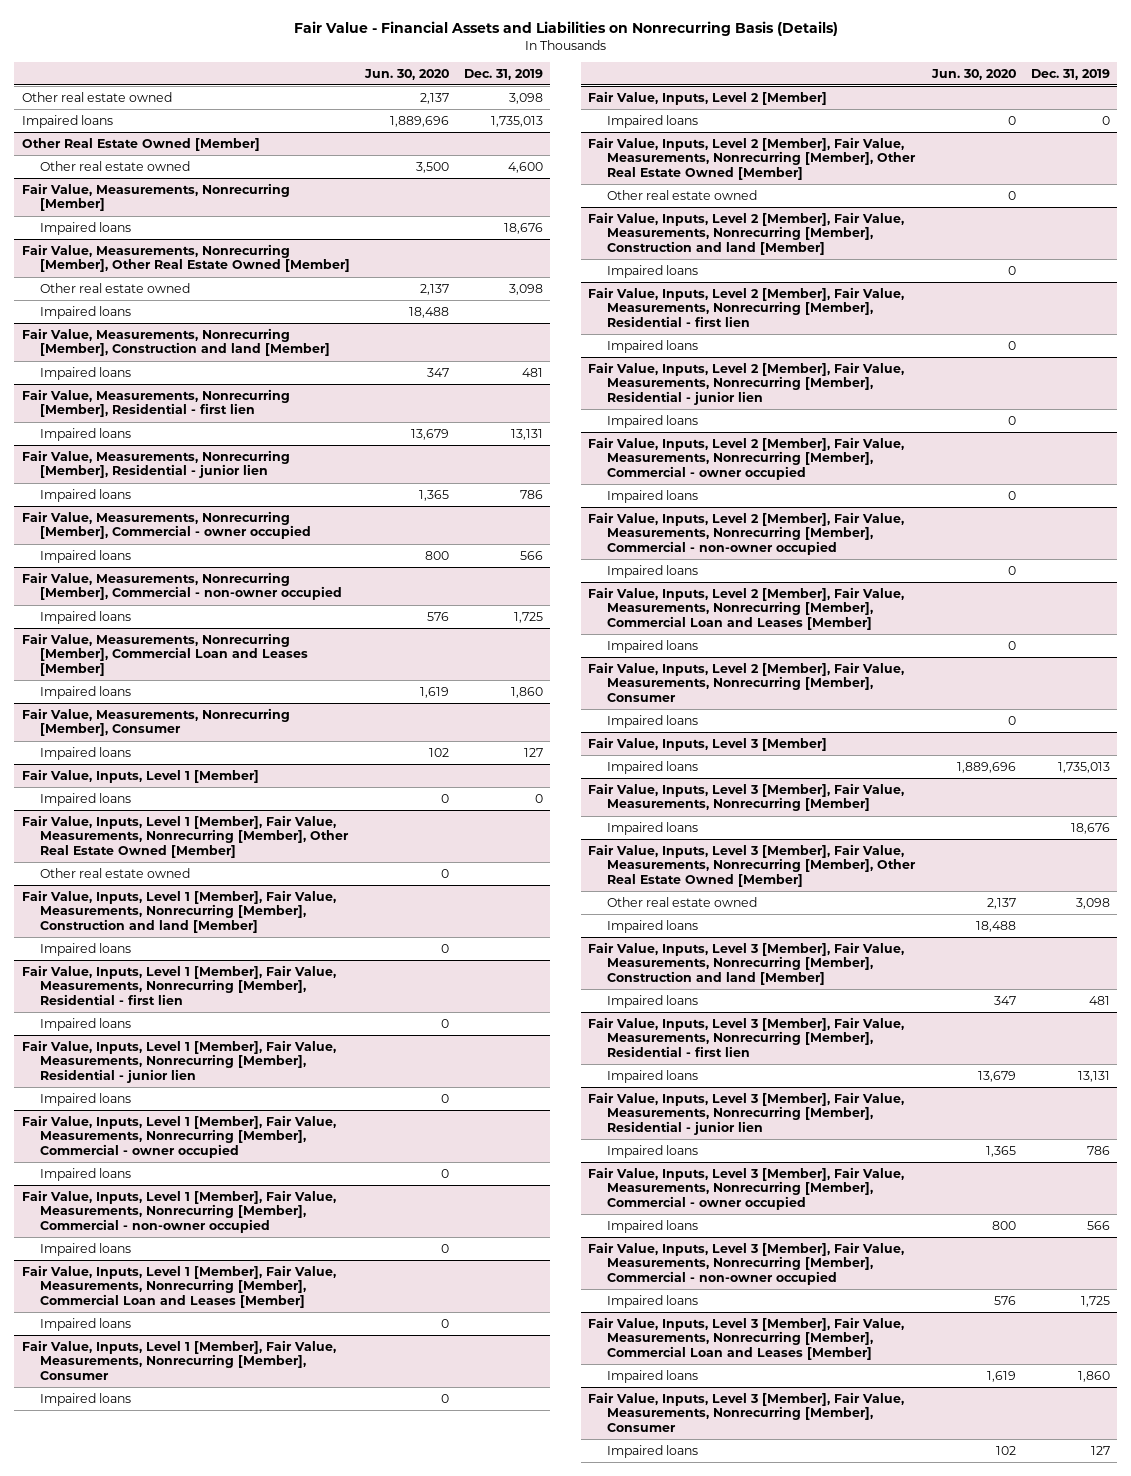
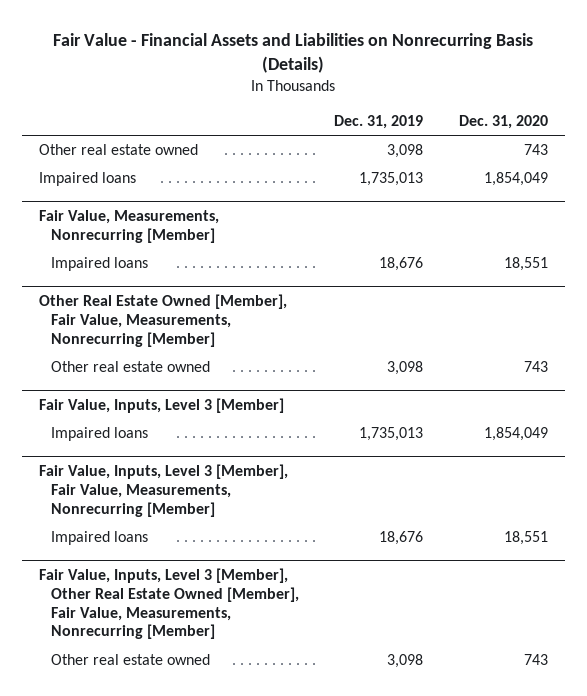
[363,68,449,80] Jun. 30, 2020 -> none
none -> [458,114,548,129] Dec. 31, 2020
[21,137,260,151] Other Real Estate Owned [Member] -> none
[40,160,191,171] Other real estate owned -> none
[21,243,351,273] Fair Value, Measurements, Nonrecurring [Member], Other Real Estate Owned [Member] -> [39,293,288,347] Other Real Estate Owned [Member], Fair Value, Measurements, Nonrecurring [Member]
[40,305,132,319] Impaired loans -> none
[21,327,331,357] Fair Value, Measurements, Nonrecurring [Member], Construction and land [Member] -> none
[40,366,132,380] Impaired loans -> none
[21,388,290,418] Fair Value, Measurements, Nonrecurring [Member], Residential - first lien -> none
[40,427,132,441] Impaired loans -> none
[21,449,290,479] Fair Value, Measurements, Nonrecurring [Member], Residential - junior lien -> none
[40,488,132,502] Impaired loans -> none
[21,510,312,540] Fair Value, Measurements, Nonrecurring [Member], Commercial - owner occupied -> none
[40,549,132,563] Impaired loans -> none
[21,571,343,601] Fair Value, Measurements, Nonrecurring [Member], Commercial - non-owner occupied -> none
[40,610,132,624] Impaired loans -> none
[21,632,309,677] Fair Value, Measurements, Nonrecurring [Member], Commercial Loan and Leases [Member] -> none
[40,685,132,699] Impaired loans -> none
[21,707,290,737] Fair Value, Measurements, Nonrecurring [Member], Consumer -> none
[40,746,132,760] Impaired loans -> none
[21,768,259,783] Fair Value, Inputs, Level 1 [Member] -> none
[40,792,132,806] Impaired loans -> none
[21,814,350,859] Fair Value, Inputs, Level 1 [Member], Fair Value, Measurements, Nonrecurring [Member], Other Real Estate Owned [Member] -> none
[40,867,191,878] Other real estate owned -> none
[21,889,336,934] Fair Value, Inputs, Level 1 [Member], Fair Value, Measurements, Nonrecurring [Member], Construction and land [Member] -> none
[40,942,132,956] Impaired loans -> none
[21,964,336,1006] Fair Value, Inputs, Level 1 [Member], Fair Value, Measurements, Nonrecurring [Member], Residential - first lien -> none
[40,1017,132,1031] Impaired loans -> none
[21,1039,336,1084] Fair Value, Inputs, Level 1 [Member], Fair Value, Measurements, Nonrecurring [Member], Residential - junior lien -> none
[40,1092,132,1106] Impaired loans -> none
[21,1114,336,1159] Fair Value, Inputs, Level 1 [Member], Fair Value, Measurements, Nonrecurring [Member], Commercial - owner occupied -> none
[40,1167,132,1181] Impaired loans -> none
[21,1189,336,1234] Fair Value, Inputs, Level 1 [Member], Fair Value, Measurements, Nonrecurring [Member], Commercial - non-owner occupied -> none
[40,1242,132,1256] Impaired loans -> none
[21,1264,336,1309] Fair Value, Inputs, Level 1 [Member], Fair Value, Measurements, Nonrecurring [Member], Commercial Loan and Leases [Member] -> none
[40,1317,132,1331] Impaired loans -> none
[21,1339,336,1381] Fair Value, Inputs, Level 1 [Member], Fair Value, Measurements, Nonrecurring [Member], Consumer -> none
[40,1392,132,1406] Impaired loans -> none
[588,90,828,105] Fair Value, Inputs, Level 2 [Member] -> none
[606,114,698,128] Impaired loans -> none
[588,136,916,181] Fair Value, Inputs, Level 2 [Member], Fair Value, Measurements, Nonrecurring [Member], Other Real Estate Owned [Member] -> none
[606,189,757,200] Other real estate owned -> none
[588,211,905,256] Fair Value, Inputs, Level 2 [Member], Fair Value, Measurements, Nonrecurring [Member], Construction and land [Member] -> none
[606,264,698,278] Impaired loans -> none
[588,286,905,328] Fair Value, Inputs, Level 2 [Member], Fair Value, Measurements, Nonrecurring [Member], Residential - first lien -> none
[606,339,698,353] Impaired loans -> none
[588,361,905,406] Fair Value, Inputs, Level 2 [Member], Fair Value, Measurements, Nonrecurring [Member], Residential - junior lien -> none
[606,414,698,428] Impaired loans -> none
[588,436,905,481] Fair Value, Inputs, Level 2 [Member], Fair Value, Measurements, Nonrecurring [Member], Commercial - owner occupied -> none
[606,489,698,503] Impaired loans -> none
[588,511,905,556] Fair Value, Inputs, Level 2 [Member], Fair Value, Measurements, Nonrecurring [Member], Commercial - non-owner occupied -> none
[606,564,698,578] Impaired loans -> none
[588,586,905,631] Fair Value, Inputs, Level 2 [Member], Fair Value, Measurements, Nonrecurring [Member], Commercial Loan and Leases [Member] -> none
[606,639,698,653] Impaired loans -> none
[588,661,905,703] Fair Value, Inputs, Level 2 [Member], Fair Value, Measurements, Nonrecurring [Member], Consumer -> none
[606,714,698,728] Impaired loans -> none
[588,843,916,888] Fair Value, Inputs, Level 3 [Member], Fair Value, Measurements, Nonrecurring [Member], Other Real Estate Owned [Member] -> [39,567,299,640] Fair Value, Inputs, Level 3 [Member], Other Real Estate Owned [Member], Fair Value, Measurements, Nonrecurring [Member]
[606,919,698,933] Impaired loans -> none
[588,941,905,986] Fair Value, Inputs, Level 3 [Member], Fair Value, Measurements, Nonrecurring [Member], Construction and land [Member] -> none
[606,994,698,1008] Impaired loans -> none
[588,1016,905,1058] Fair Value, Inputs, Level 3 [Member], Fair Value, Measurements, Nonrecurring [Member], Residential - first lien -> none
[606,1069,698,1083] Impaired loans -> none
[588,1091,905,1136] Fair Value, Inputs, Level 3 [Member], Fair Value, Measurements, Nonrecurring [Member], Residential - junior lien -> none
[606,1144,698,1158] Impaired loans -> none
[588,1166,905,1211] Fair Value, Inputs, Level 3 [Member], Fair Value, Measurements, Nonrecurring [Member], Commercial - owner occupied -> none
[606,1219,698,1233] Impaired loans -> none
[588,1241,905,1286] Fair Value, Inputs, Level 3 [Member], Fair Value, Measurements, Nonrecurring [Member], Commercial - non-owner occupied -> none
[606,1294,698,1308] Impaired loans -> none
[588,1316,905,1361] Fair Value, Inputs, Level 3 [Member], Fair Value, Measurements, Nonrecurring [Member], Commercial Loan and Leases [Member] -> none
[606,1369,698,1383] Impaired loans -> none
[588,1391,905,1433] Fair Value, Inputs, Level 3 [Member], Fair Value, Measurements, Nonrecurring [Member], Consumer -> none
[606,1444,698,1458] Impaired loans -> none

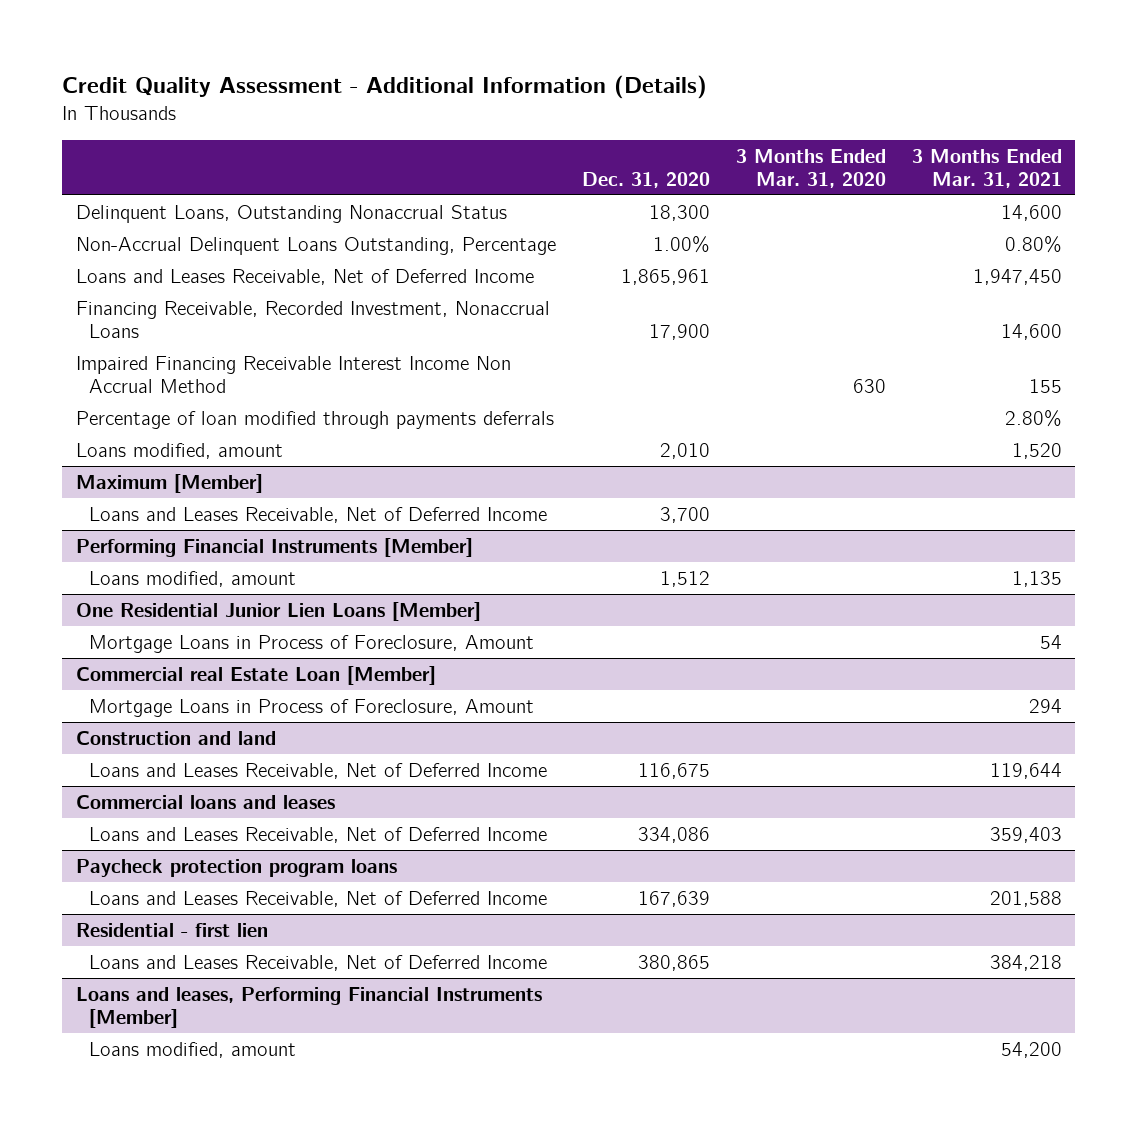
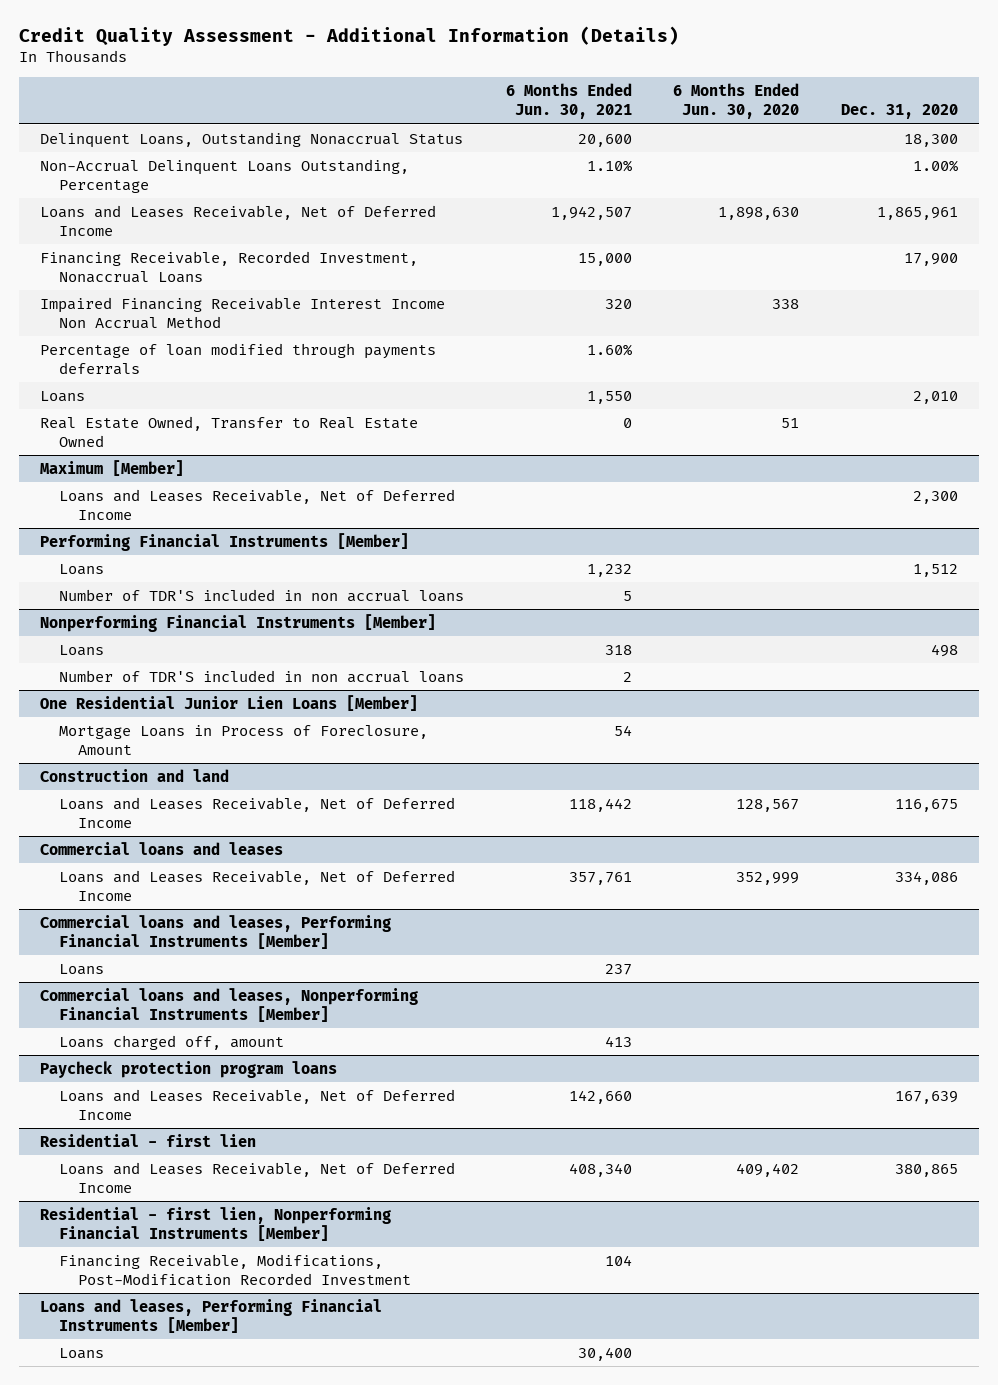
[735,148,886,188] 3 Months Ended Mar. 31, 2020 -> none
[912,148,1063,188] 3 Months Ended Mar. 31, 2021 -> none
none -> [505,83,632,120] 6 Months Ended Jun. 30, 2021
none -> [673,83,800,120] 6 Months Ended Jun. 30, 2020
[75,442,283,459] Loans modified, amount -> [39,391,85,403] Loans
none -> [39,416,418,447] Real Estate Owned, Transfer to Real Estate Owned
[659,506,710,523] 3,700 -> [913,491,959,505] 2,300
[89,570,297,587] Loans modified, amount -> [58,564,104,576] Loans
none -> [58,589,464,603] Number of TDR'S included in non accrual loans
none -> [39,614,436,633] Nonperforming Financial Instruments [Member]
none -> [58,645,104,657] Loans
none -> [58,670,464,684] Number of TDR'S included in non accrual loans
[75,665,436,685] Commercial real Estate Loan [Member] -> none
[89,698,535,717] Mortgage Loans in Process of Foreclosure, Amount -> none
none -> [39,915,391,949] Commercial loans and leases, Performing Financial Instruments [Member]
none -> [58,964,104,976] Loans
none -> [39,988,418,1022] Commercial loans and leases, Nonperforming Financial Instruments [Member]
none -> [58,1035,284,1051] Loans charged off, amount
none -> [39,1207,391,1241] Residential - first lien, Nonperforming Financial Instruments [Member]
none -> [58,1254,412,1286] Financing Receivable, Modifications, Post-Modification Recorded Investment
[89,1041,297,1058] Loans modified, amount -> [58,1348,104,1360] Loans

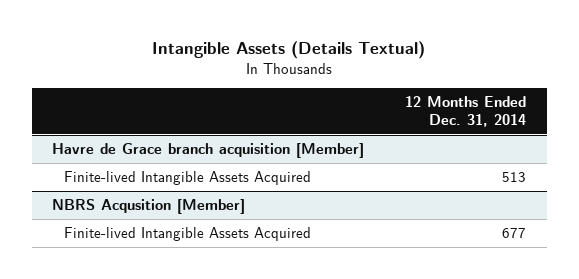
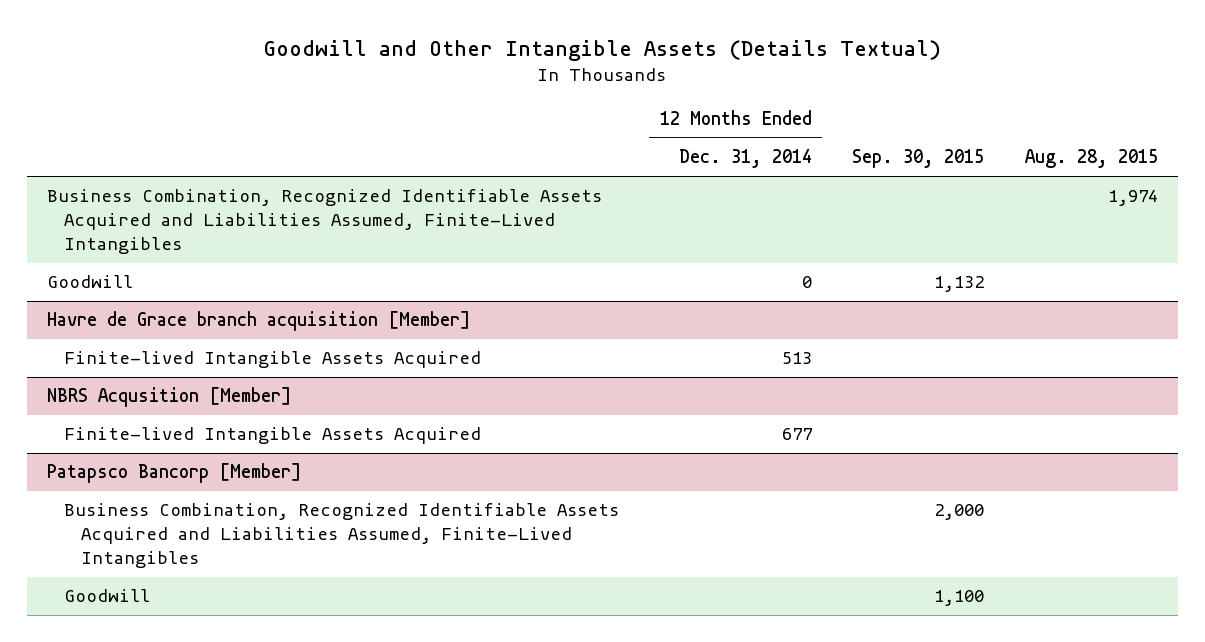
[152,41,426,60] Intangible Assets (Details Textual) -> [263,40,942,62] Goodwill and Other Intangible Assets (Details Textual)
none -> [852,149,985,169] Sep. 30, 2015
none -> [1024,149,1158,169] Aug. 28, 2015
none -> [47,189,603,255] Business Combination, Recognized Identifiable Assets Acquired and Liabilities Assumed, Finite-Lived Intangibles
none -> [47,275,134,289] Goodwill
none -> [47,463,302,484] Patapsco Bancorp [Member]
none -> [64,503,620,569] Business Combination, Recognized Identifiable Assets Acquired and Liabilities Assumed, Finite-Lived Intangibles
none -> [64,589,151,603] Goodwill

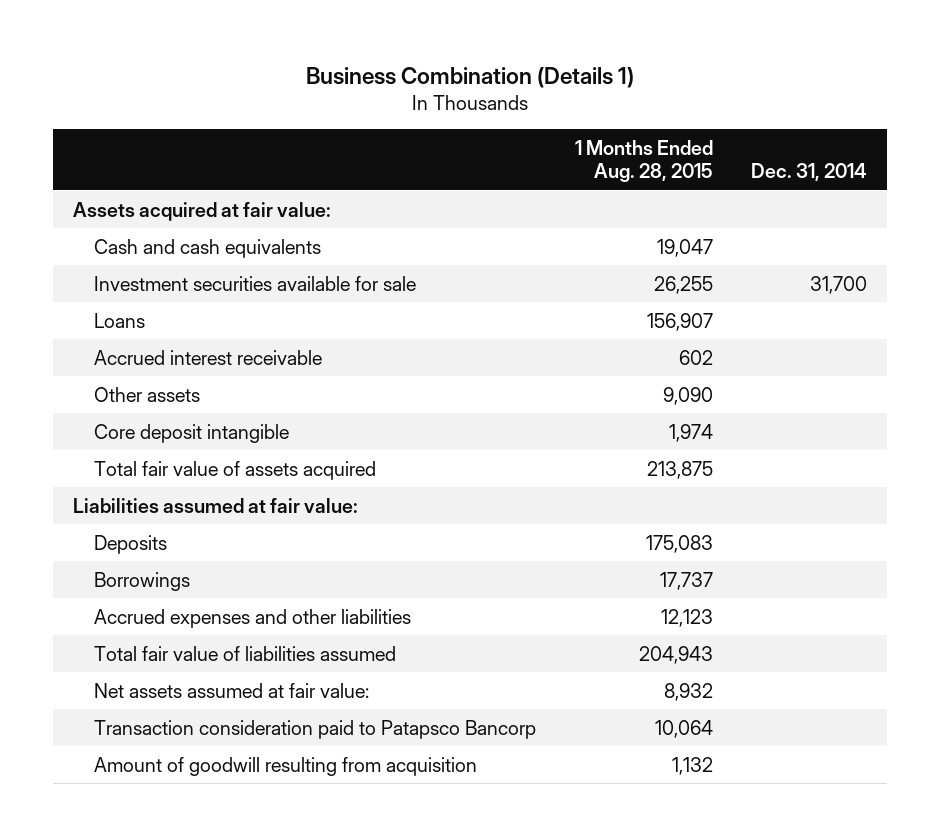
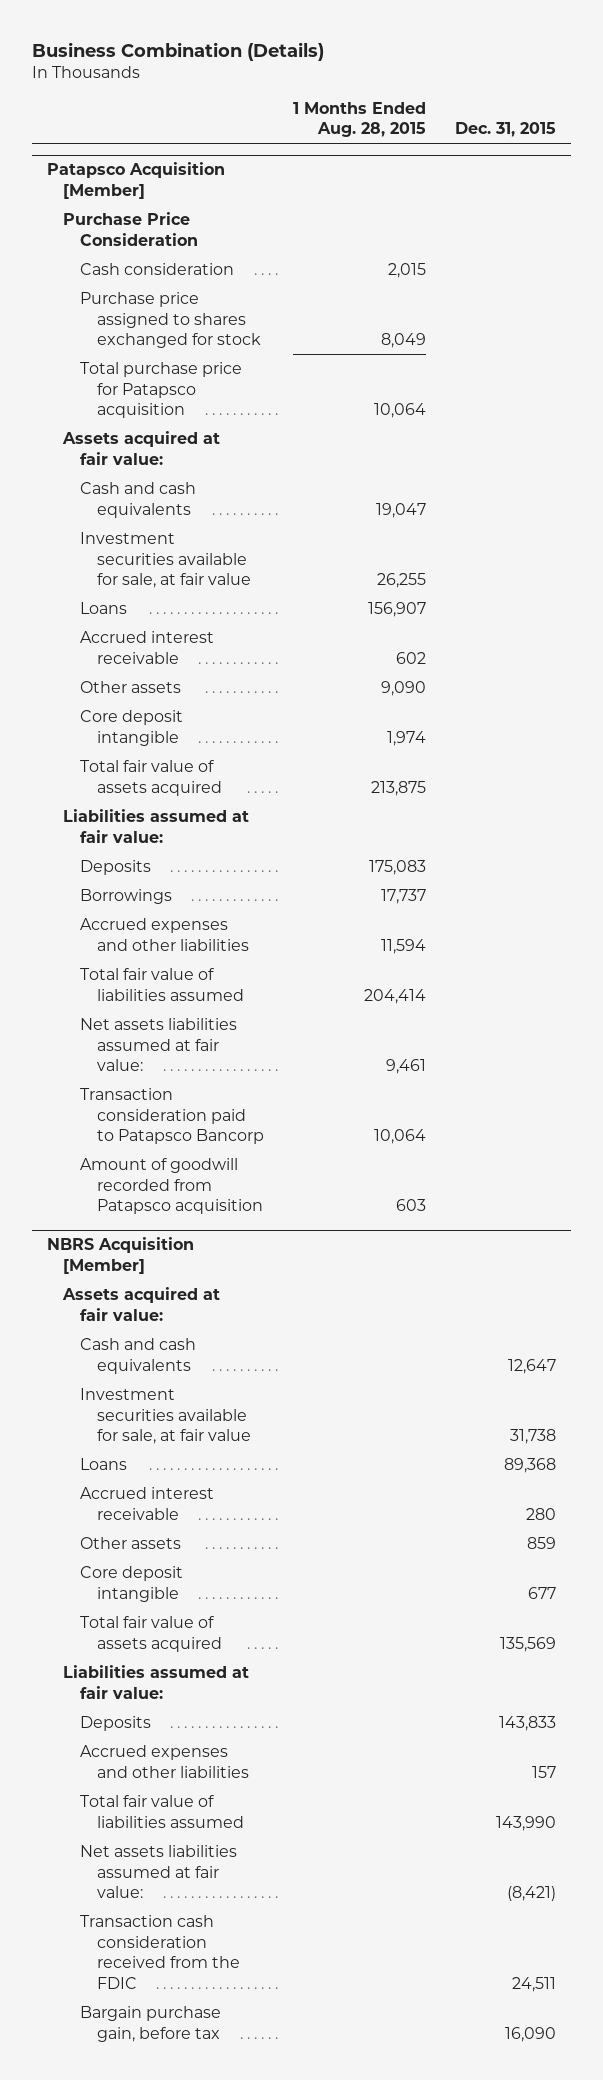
[306,66,635,88] Business Combination (Details 1) -> [31,41,324,61] Business Combination (Details)
[751,163,868,182] Dec. 31, 2014 -> none
none -> [455,122,557,138] Dec. 31, 2015
none -> [46,162,225,199] Patapsco Acquisition [Member]
none -> [63,212,198,246] Purchase Price Consideration
none -> [79,263,234,276] Cash consideration
none -> [79,292,261,349] Purchase price assigned to shares exchanged for stock
none -> [79,362,242,419] Total purchase price for Patapsco acquisition
[93,275,416,291] Investment securities available for sale -> [79,532,251,589] Investment securities available for sale, at fair value
[660,608,713,627] 12,123 -> [381,938,427,954] 11,594
[638,645,713,664] 204,943 -> [364,988,427,1004] 204,414
[93,682,369,698] Net assets assumed at fair value: -> [79,1018,237,1072] Net assets liabilities assumed at fair value:
[663,682,713,701] 8,932 -> [386,1059,427,1075] 9,461
[93,756,477,776] Amount of goodwill resulting from acquisition -> [79,1158,263,1215] Amount of goodwill recorded from Patapsco acquisition
[671,756,713,775] 1,132 -> [396,1199,427,1212] 603
none -> [46,1237,194,1274] NBRS Acquisition [Member]
none -> [62,1287,221,1321] Assets acquired at fair value:
none -> [79,1338,196,1374] Cash and cash equivalents
none -> [79,1388,251,1445] Investment securities available for sale, at fair value
none -> [79,1458,127,1471] Loans
none -> [79,1487,214,1520] Accrued interest receivable
none -> [79,1537,181,1550] Other assets
none -> [79,1566,183,1602] Core deposit intangible
none -> [79,1616,222,1652] Total fair value of assets acquired
none -> [63,1665,250,1699] Liabilities assumed at fair value:
none -> [79,1716,151,1732] Deposits
none -> [79,1745,249,1778] Accrued expenses and other liabilities
none -> [79,1795,244,1828] Total fair value of liabilities assumed
none -> [79,1845,237,1899] Net assets liabilities assumed at fair value:
none -> [79,1915,240,1989] Transaction cash consideration received from the FDIC
none -> [79,2006,221,2042] Bargain purchase gain, before tax

